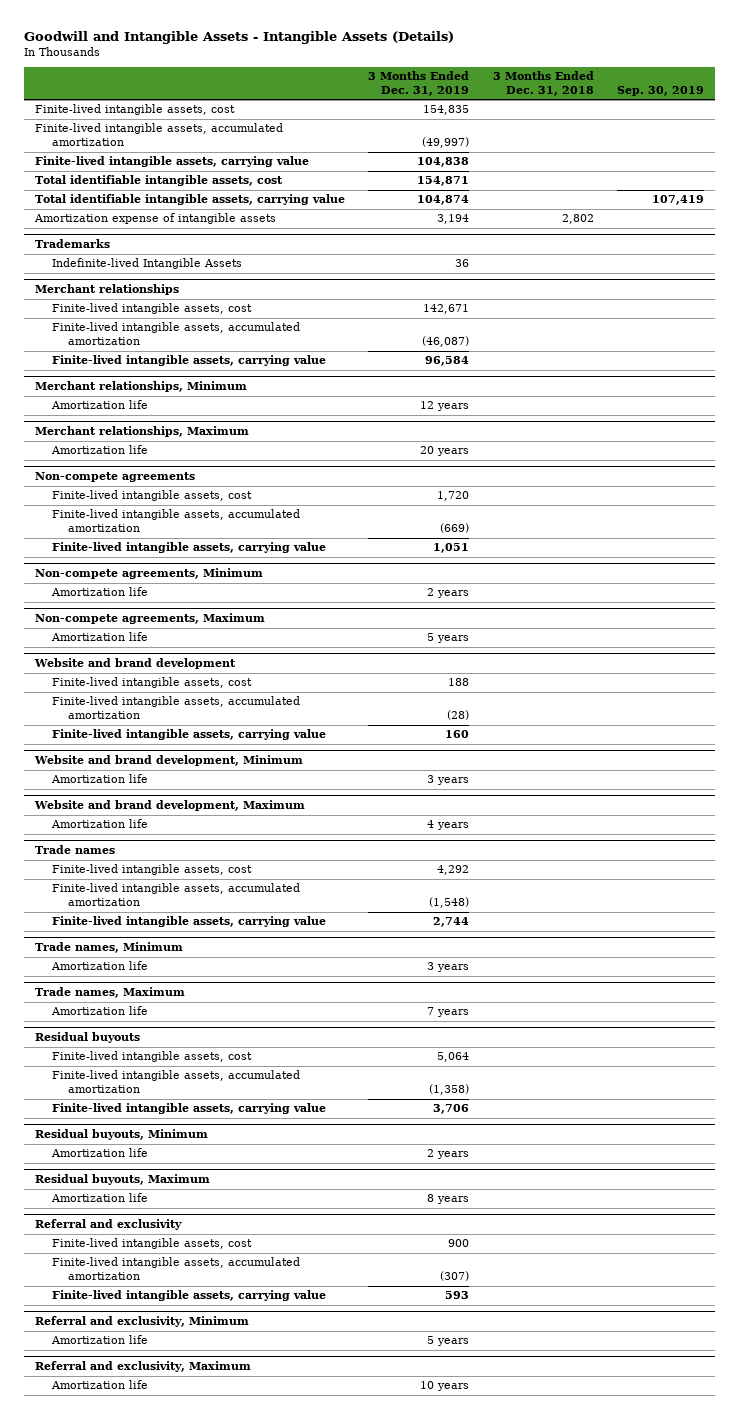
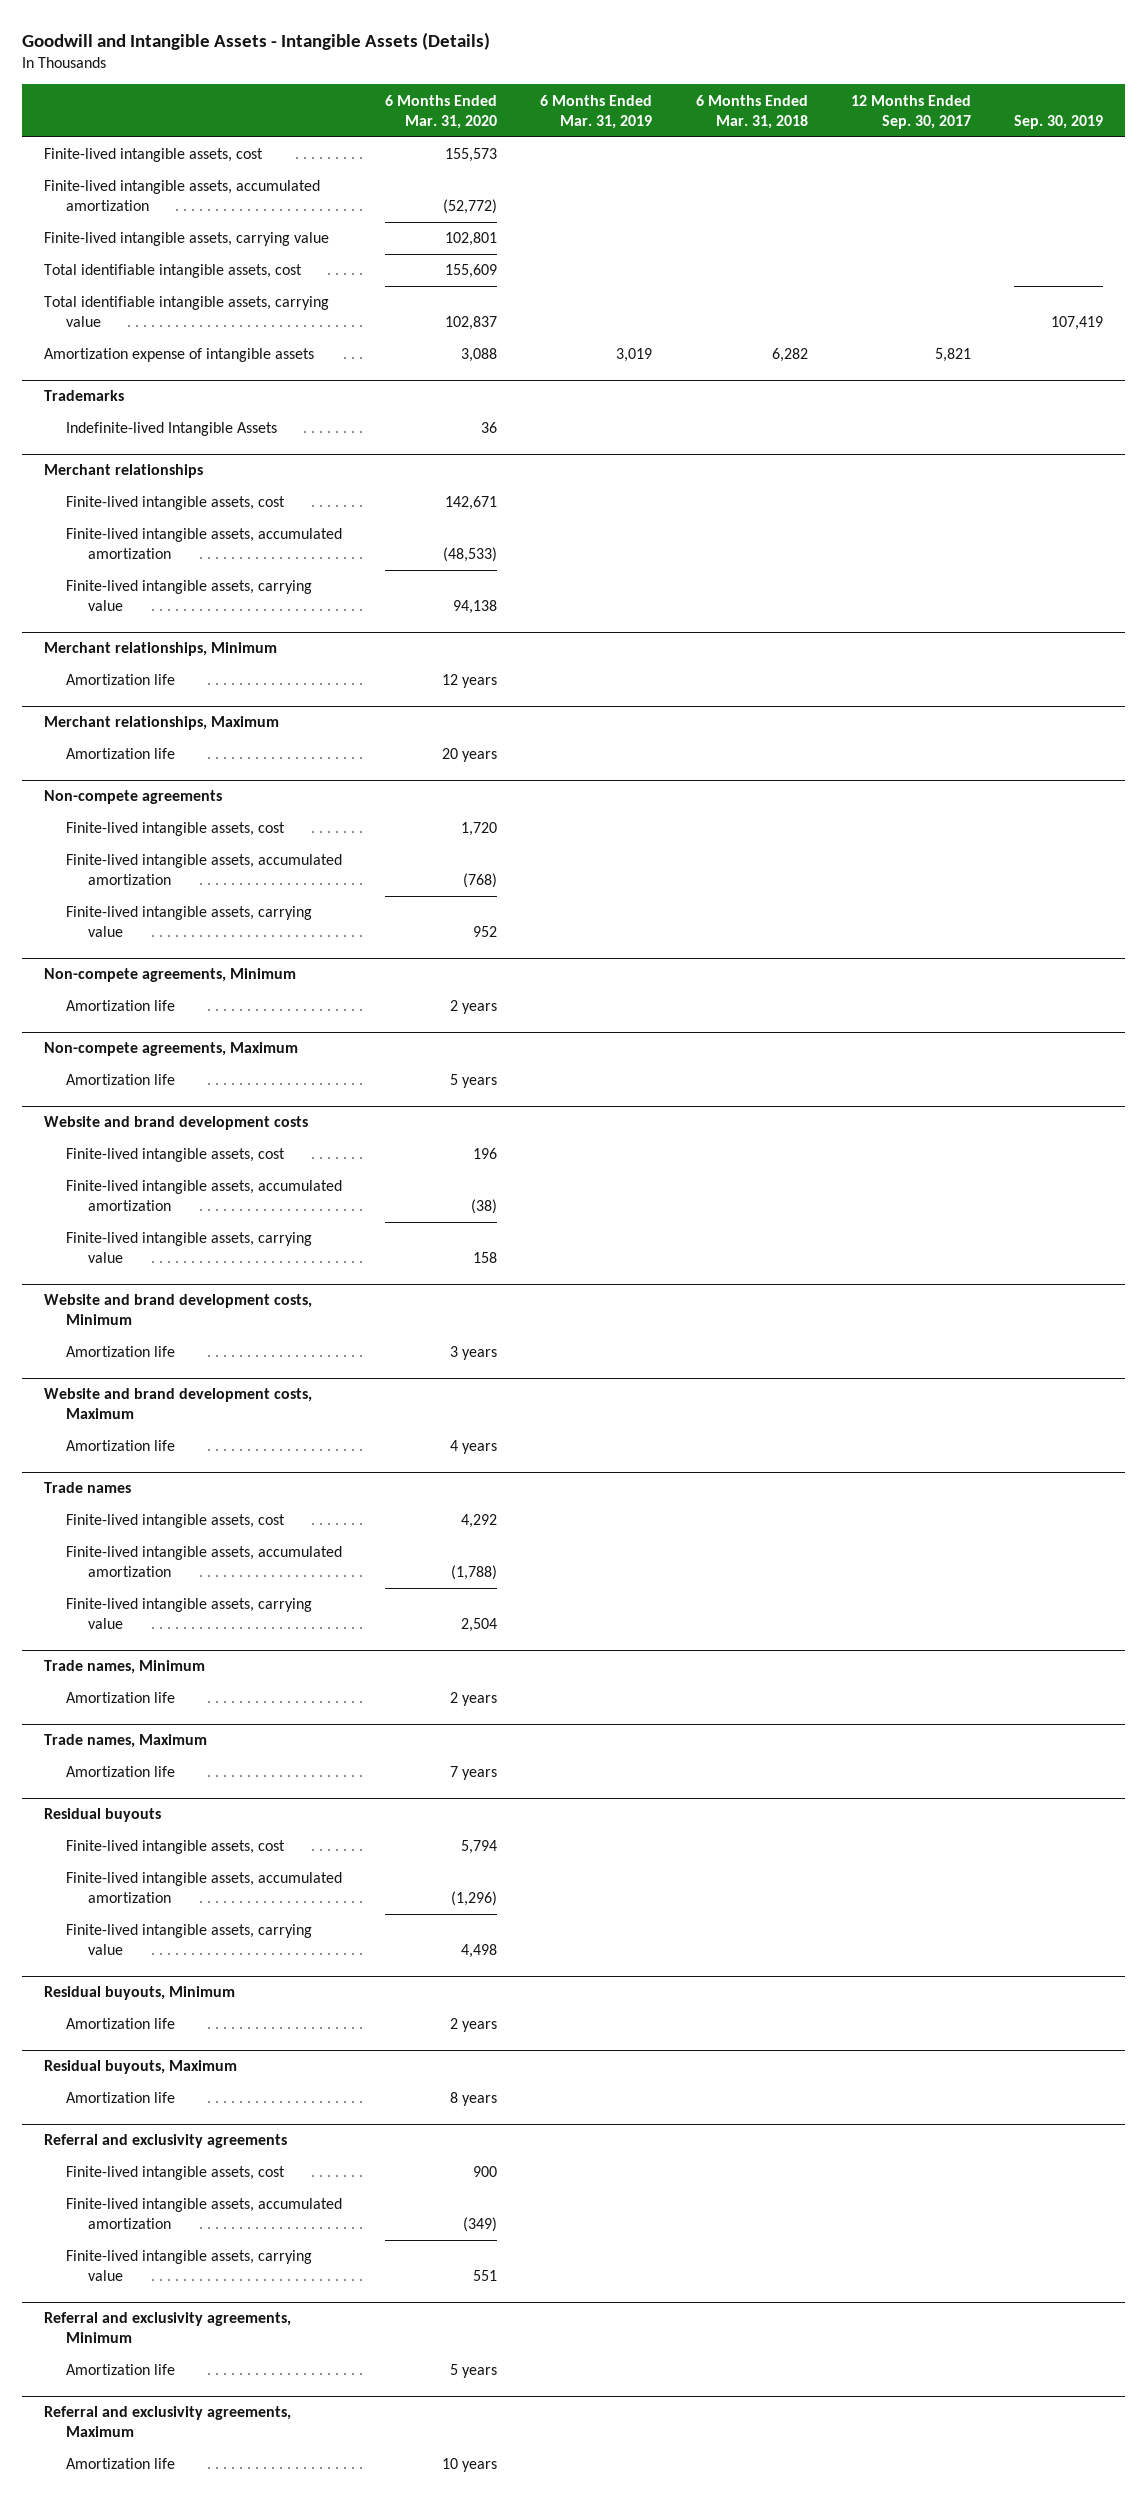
[368,71,470,96] 3 Months Ended Dec. 31, 2019 -> none
[492,71,594,96] 3 Months Ended Dec. 31, 2018 -> none
none -> [385,94,498,129] 6 Months Ended Mar. 31, 2020
none -> [540,94,653,129] 6 Months Ended Mar. 31, 2019
none -> [695,94,808,129] 6 Months Ended Mar. 31, 2018
none -> [851,94,972,129] 12 Months Ended Sep. 30, 2017
[34,658,237,670] Website and brand development -> [43,1116,308,1131] Website and brand development costs
[34,755,304,767] Website and brand development, Minimum -> [43,1294,312,1326] Website and brand development costs, Minimum
[34,800,306,812] Website and brand development, Maximum -> [43,1388,312,1420] Website and brand development costs, Maximum
[35,1219,183,1231] Referral and exclusivity -> [43,2134,287,2149] Referral and exclusivity agreements
[35,1316,250,1328] Referral and exclusivity, Minimum -> [43,2312,291,2344] Referral and exclusivity agreements, Minimum
[35,1361,252,1373] Referral and exclusivity, Maximum -> [43,2406,291,2438] Referral and exclusivity agreements, Maximum

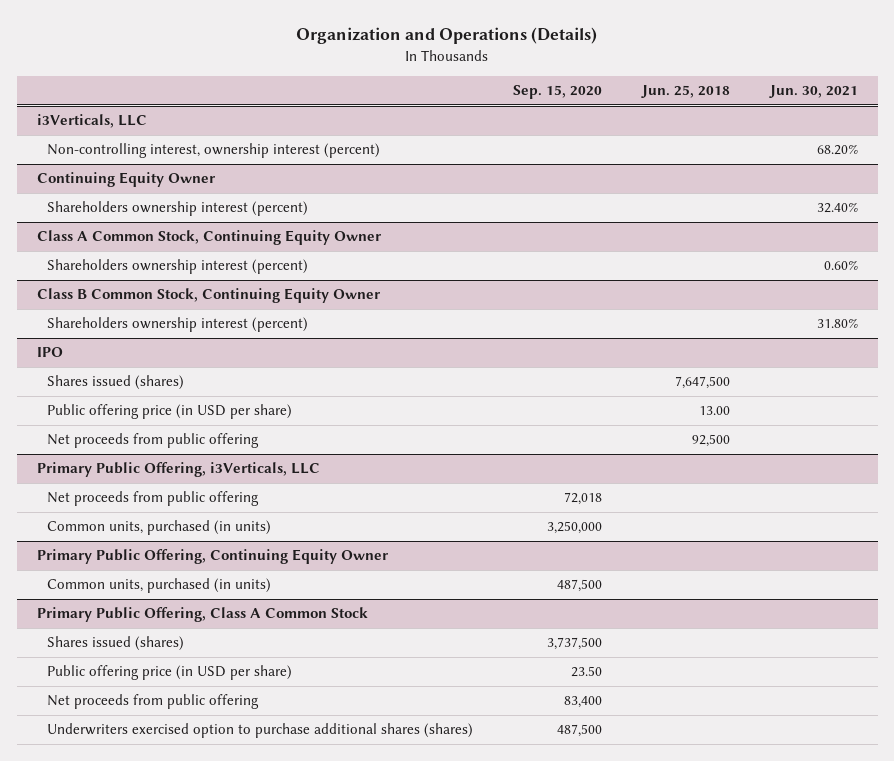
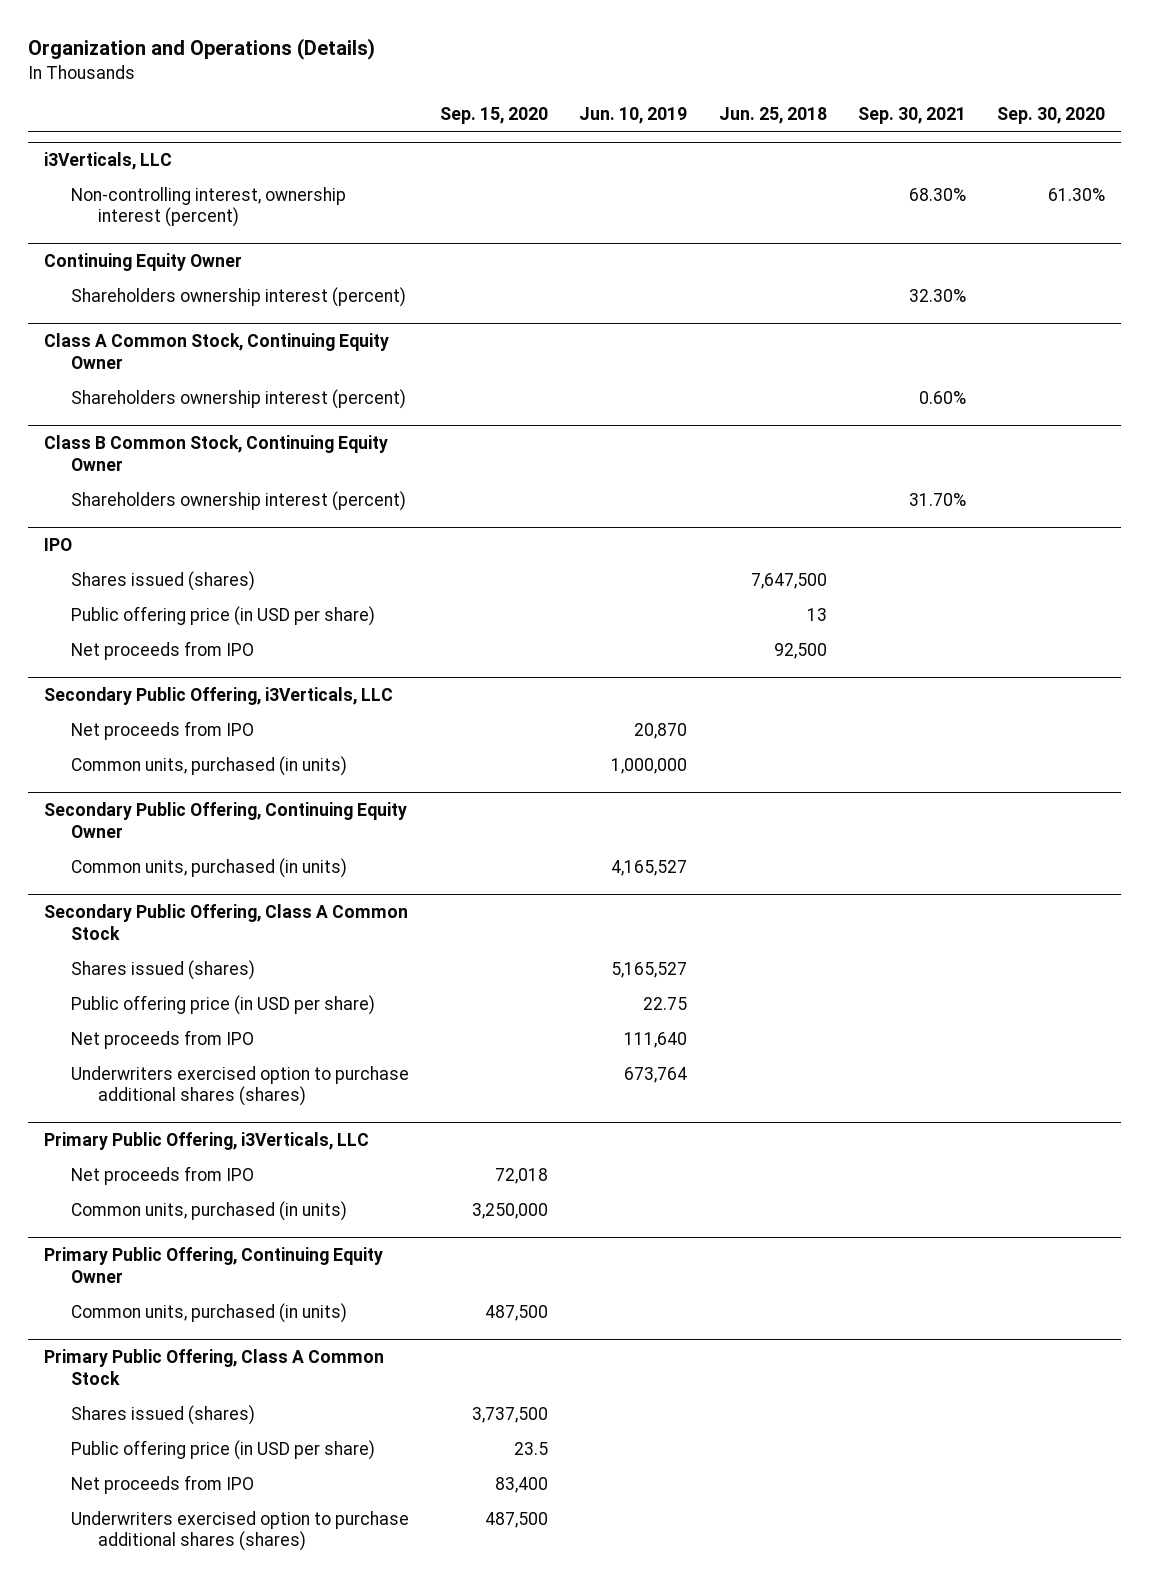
[768,85,858,99] Jun. 30, 2021 -> none
none -> [579,107,688,125] Jun. 10, 2019
none -> [857,107,966,125] Sep. 30, 2021
none -> [997,107,1106,125] Sep. 30, 2020
[698,406,730,416] 13.00 -> [806,607,827,621] 13
[47,433,260,449] Net proceeds from public offering -> [70,640,254,660] Net proceeds from IPO
none -> [43,687,393,706] Secondary Public Offering, i3Verticals, LLC
none -> [70,720,254,740] Net proceeds from IPO
none -> [70,755,347,776] Common units, purchased (in units)
none -> [43,802,407,838] Secondary Public Offering, Continuing Equity Owner
none -> [70,857,347,878] Common units, purchased (in units)
none -> [43,904,408,940] Secondary Public Offering, Class A Common Stock
none -> [70,959,255,980] Shares issued (shares)
none -> [70,994,375,1015] Public offering price (in USD per share)
none -> [70,1029,254,1049] Net proceeds from IPO
none -> [70,1065,409,1106] Underwriters exercised option to purchase additional shares (shares)
[47,491,260,507] Net proceeds from public offering -> [70,1165,254,1185] Net proceeds from IPO
[571,666,603,678] 23.50 -> [514,1441,549,1455] 23.5
[47,694,260,710] Net proceeds from public offering -> [70,1474,254,1494] Net proceeds from IPO

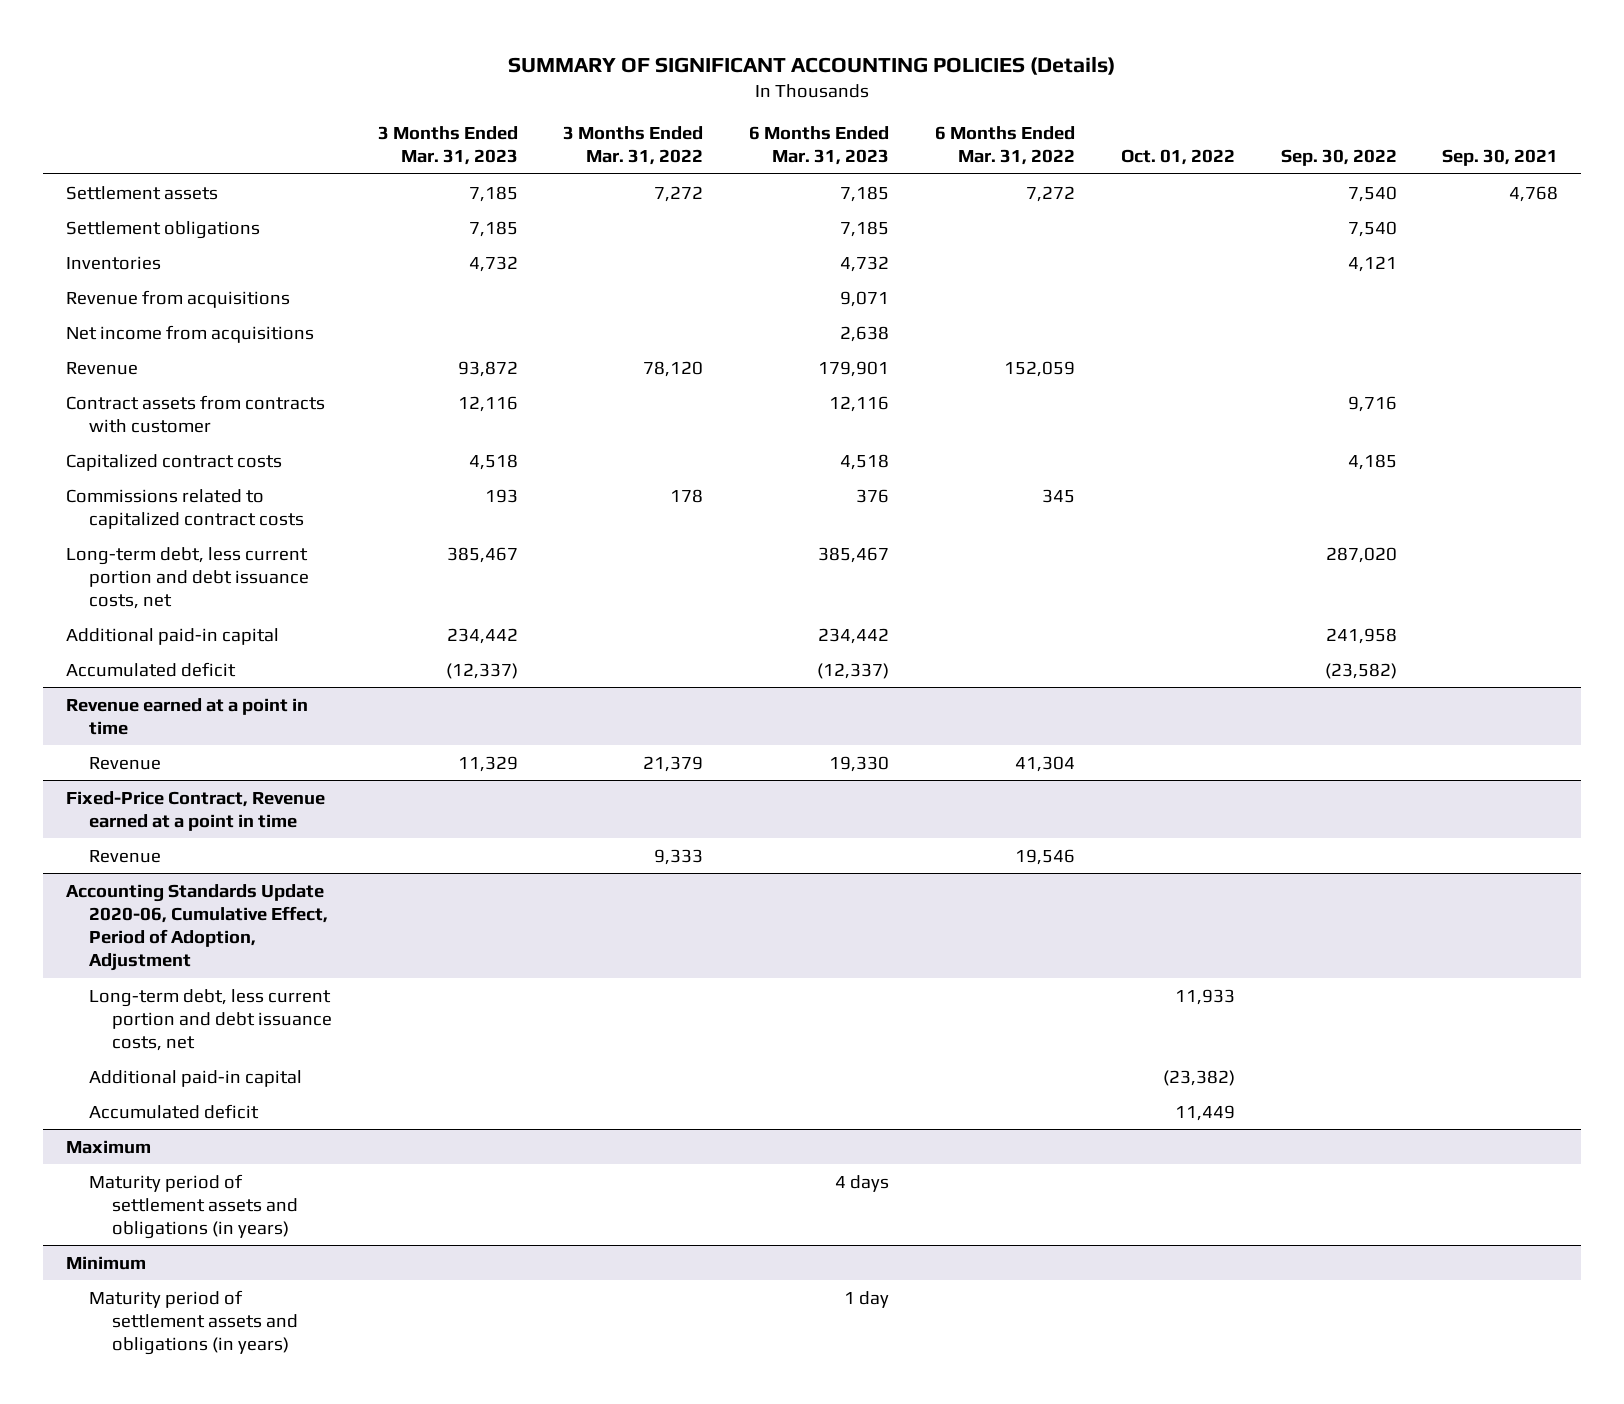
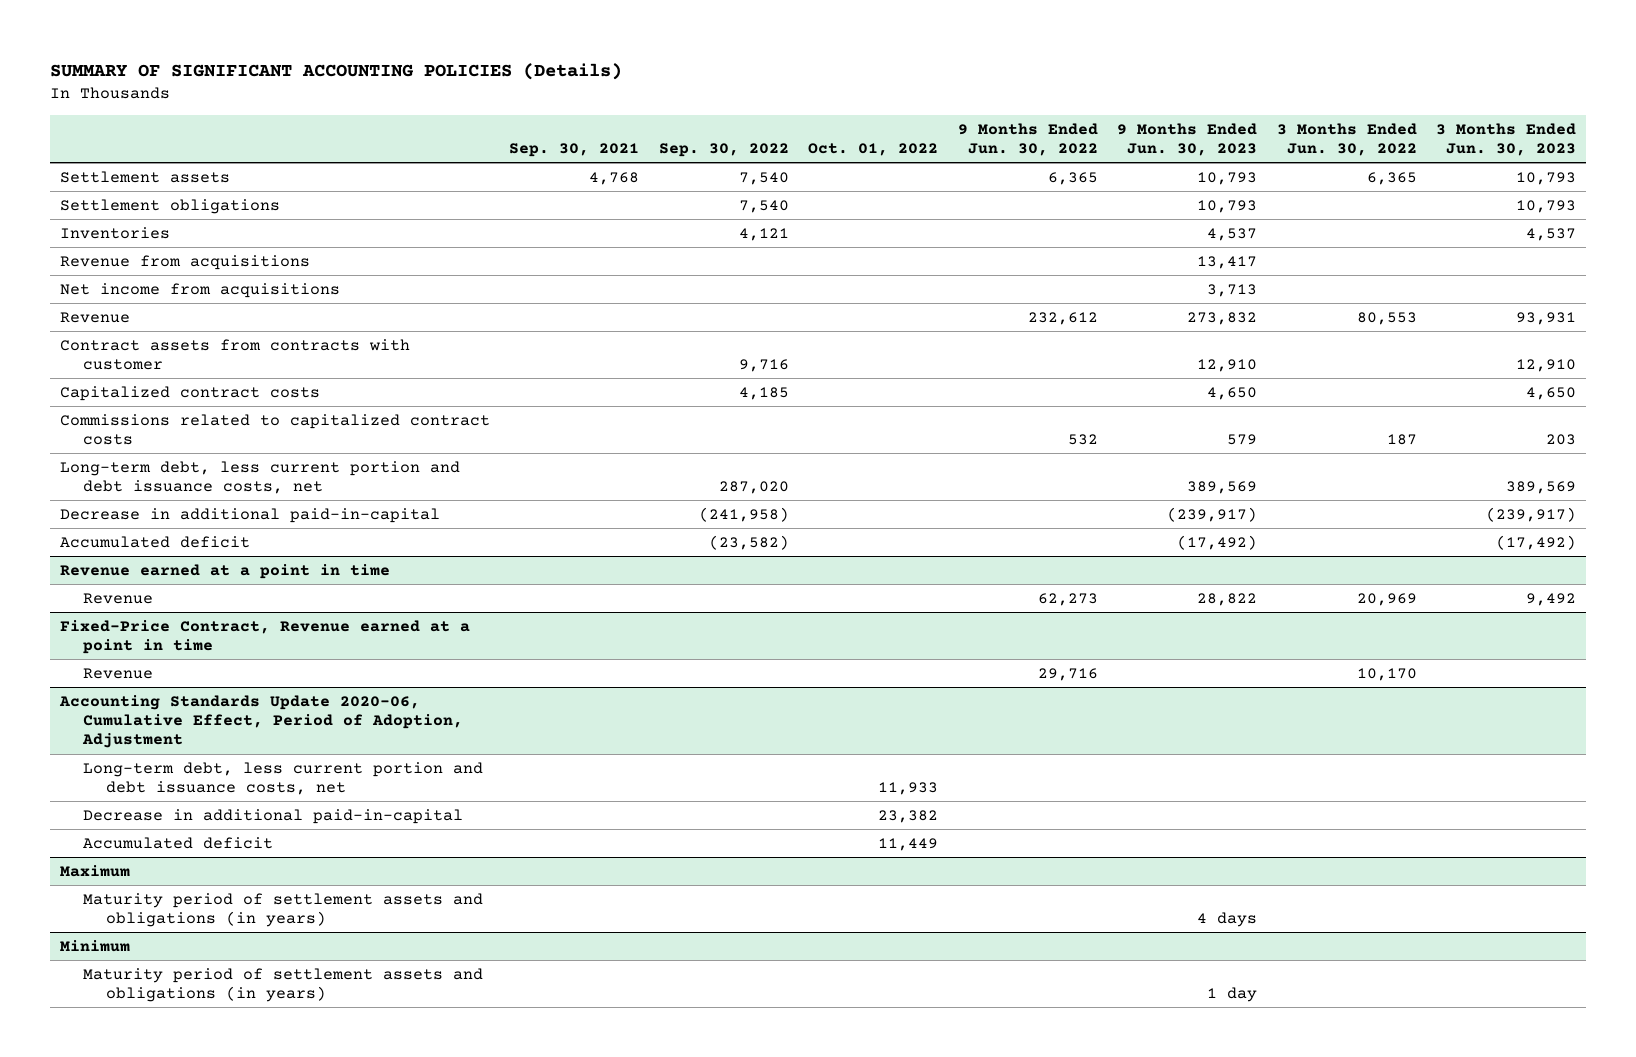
[377,126,518,166] 3 Months Ended Mar. 31, 2023 -> none
[563,126,704,166] 3 Months Ended Mar. 31, 2022 -> none
[749,126,890,166] 6 Months Ended Mar. 31, 2023 -> none
[935,126,1076,166] 6 Months Ended Mar. 31, 2022 -> none
none -> [957,122,1098,156] 9 Months Ended Jun. 30, 2022
none -> [1117,122,1258,156] 9 Months Ended Jun. 30, 2023
none -> [1276,122,1417,156] 3 Months Ended Jun. 30, 2022
none -> [1436,122,1577,156] 3 Months Ended Jun. 30, 2023
[65,627,279,645] Additional paid-in capital -> [59,507,440,523] Decrease in additional paid-in-capital
[1325,627,1397,644] 241,958 -> [698,506,789,522] (241,958)
[88,1069,302,1087] Additional paid-in capital -> [83,808,464,824] Decrease in additional paid-in-capital
[1162,1069,1235,1086] (23,382) -> [878,809,939,823] 23,382

